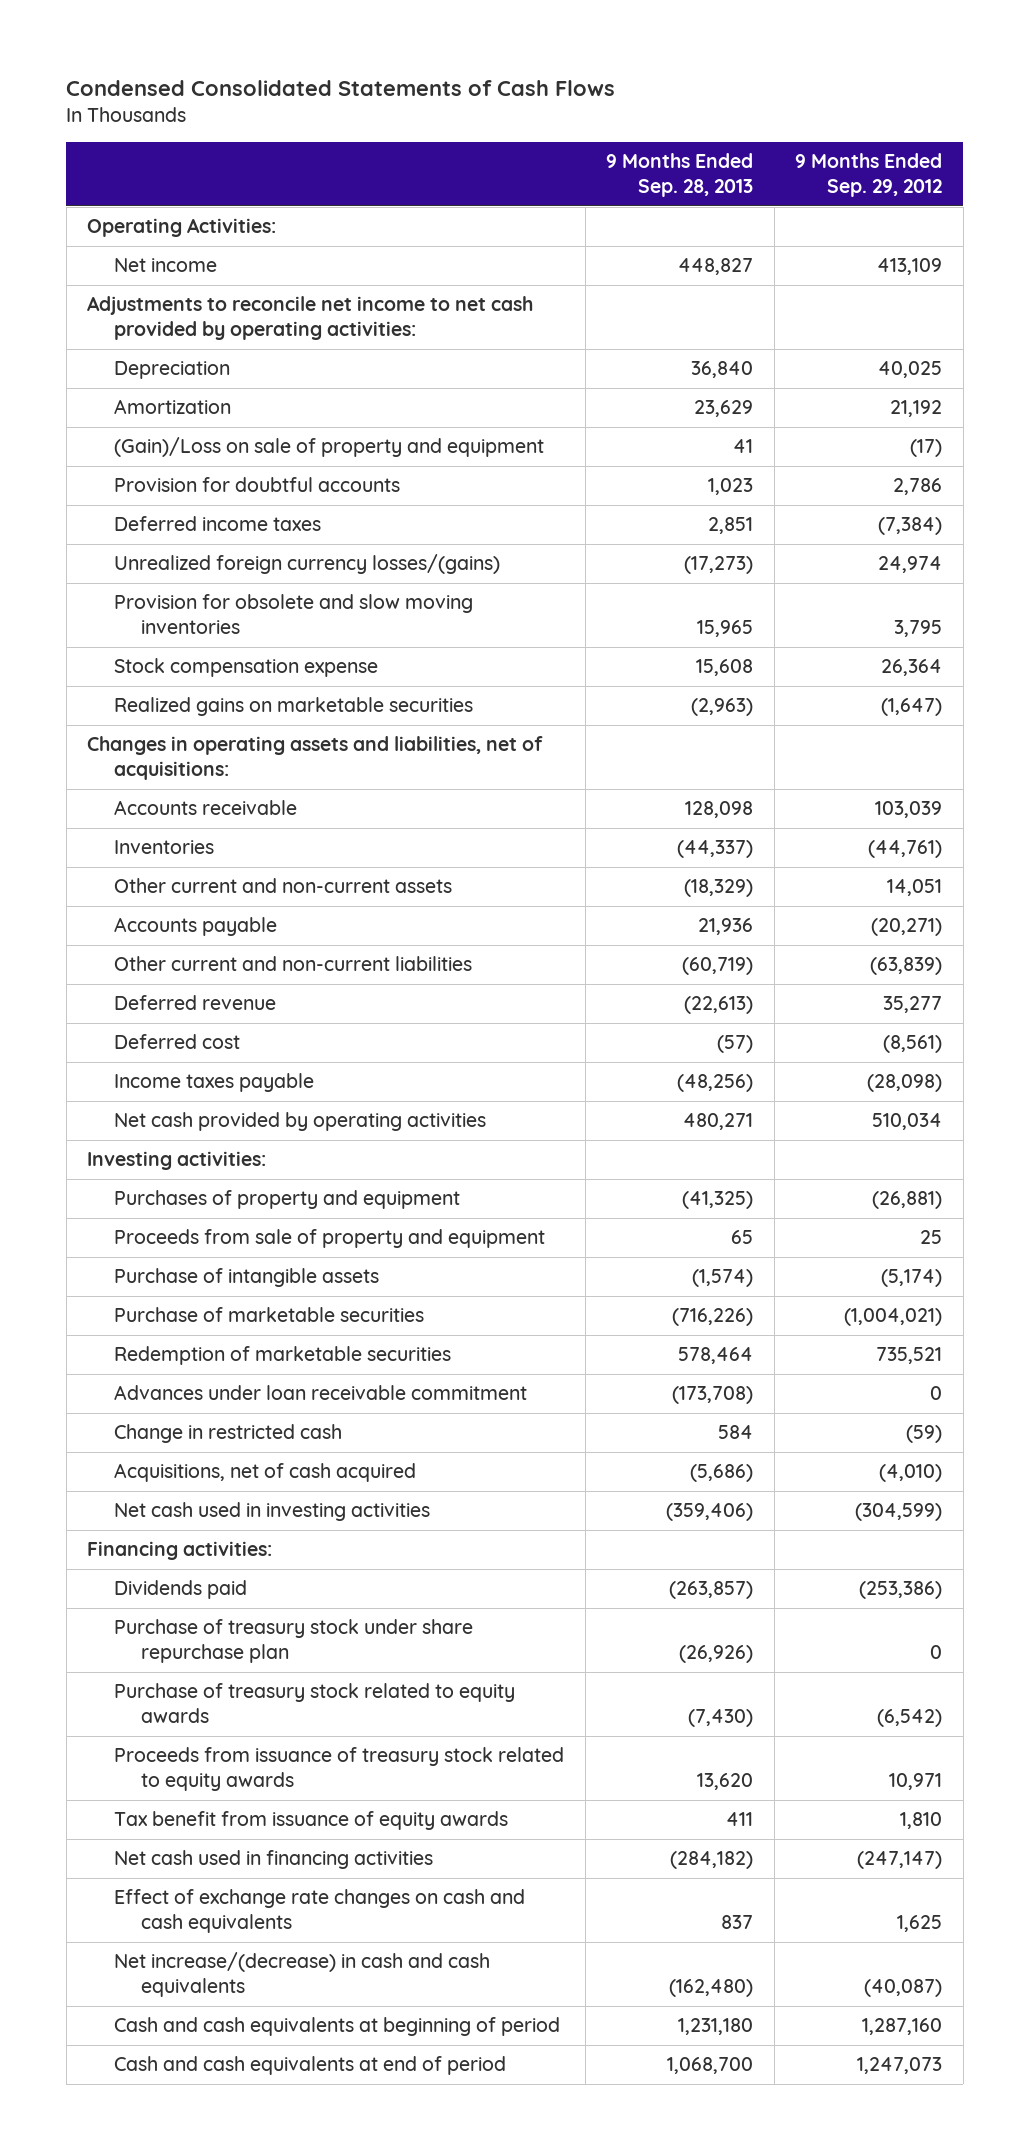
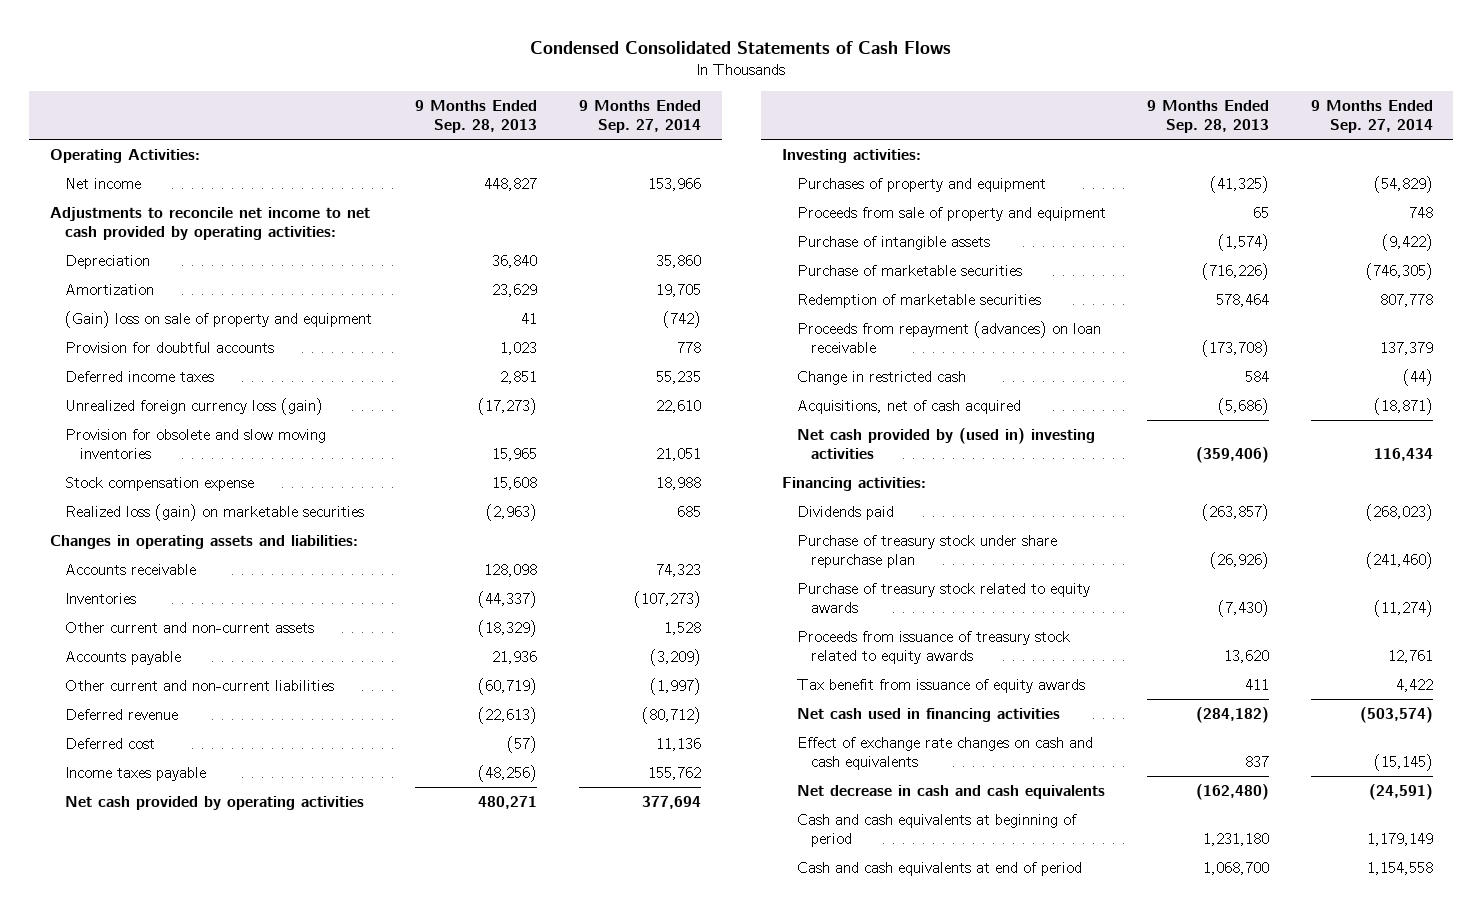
[795,153,943,197] 9 Months Ended Sep. 29, 2012 -> none
none -> [578,99,701,133] 9 Months Ended Sep. 27, 2014
[114,437,545,458] (Gain)/Loss on sale of property and equipment -> [64,311,372,329] (Gain) loss on sale of property and equipment
[114,554,501,575] Unrealized foreign currency losses/(gains) -> [64,398,323,416] Unrealized foreign currency loss (gain)
[114,697,474,717] Realized gains on marketable securities -> [64,504,364,522] Realized loss (gain) on marketable securities
[87,736,544,781] Changes in operating assets and liabilities, net of acquisitions: -> [50,535,359,550] Changes in operating assets and liabilities:
[114,1385,528,1401] Advances under loan receivable commitment -> [796,321,1101,354] Proceeds from repayment (advances) on loan receivable
[114,1502,431,1522] Net cash used in investing activities -> [796,428,1095,460] Net cash provided by (used in) investing activities
[114,1952,491,1998] Net increase/(decrease) in cash and cash equivalents -> [796,785,1105,800] Net decrease in cash and cash equivalents

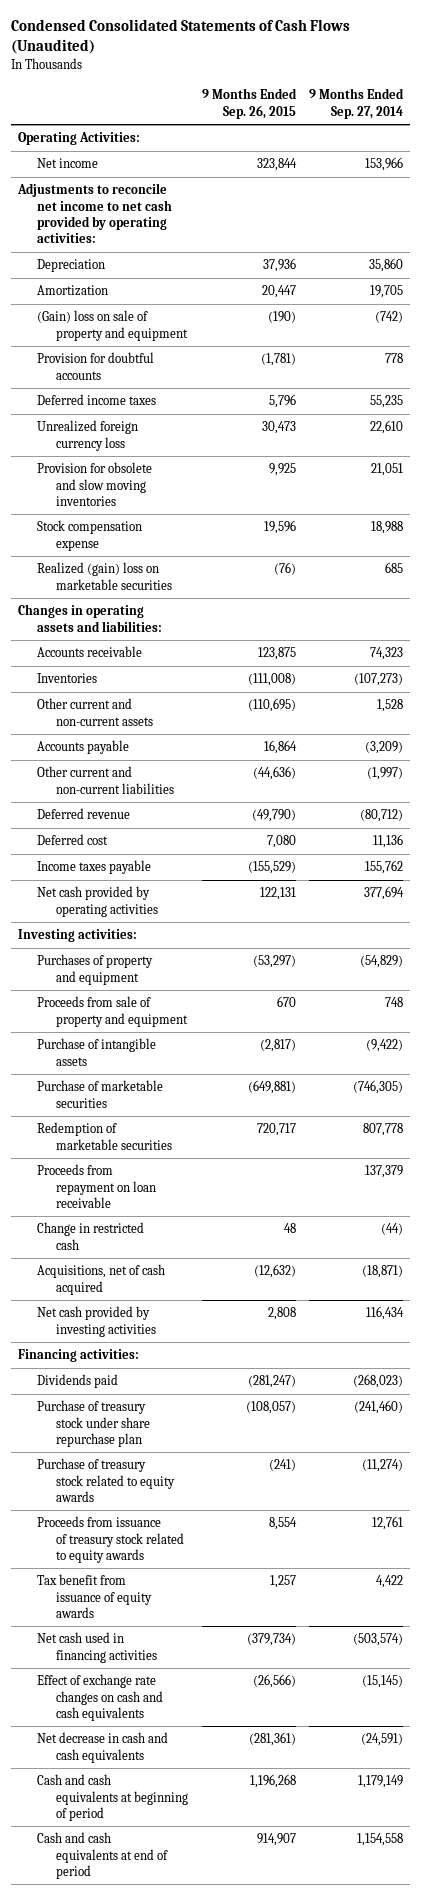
[530,40,952,54] Condensed Consolidated Statements of Cash Flows -> [11,19,351,55] Condensed Consolidated Statements of Cash Flows (Unaudited)
[415,99,538,133] 9 Months Ended Sep. 28, 2013 -> none
none -> [201,88,297,119] 9 Months Ended Sep. 26, 2015
[64,398,323,416] Unrealized foreign currency loss (gain) -> [36,420,138,451] Unrealized foreign currency loss
[64,504,364,522] Realized loss (gain) on marketable securities -> [36,562,173,590] Realized (gain) loss on marketable securities
[796,321,1101,354] Proceeds from repayment (advances) on loan receivable -> [36,1164,157,1208] Proceeds from repayment on loan receivable
[796,428,1095,460] Net cash provided by (used in) investing activities -> [36,1306,157,1337] Net cash provided by investing activities

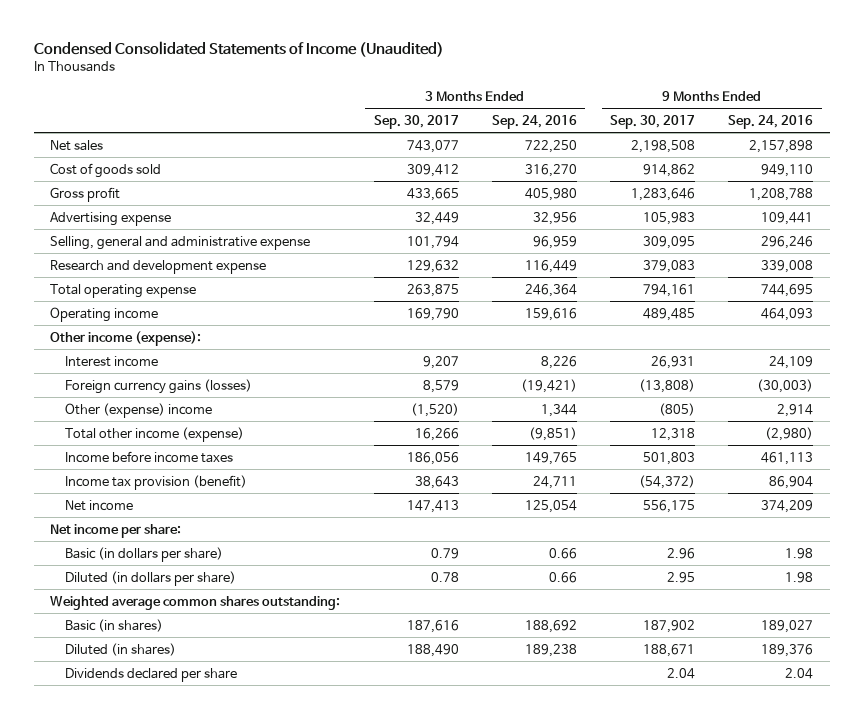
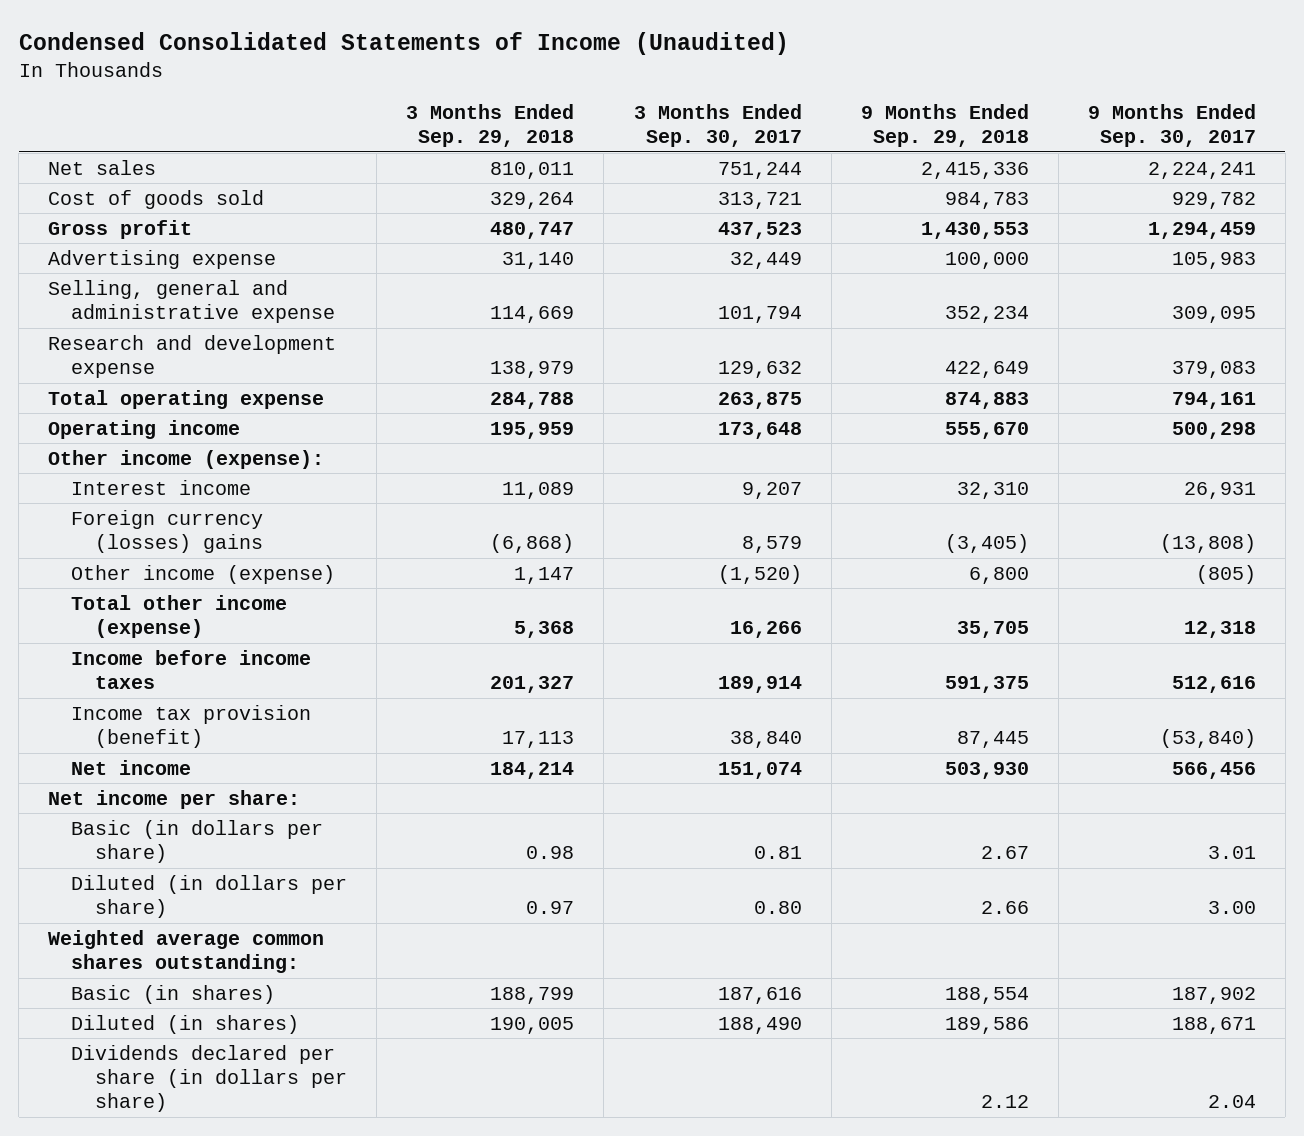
[491,114,577,129] Sep. 24, 2016 -> none
[728,114,814,129] Sep. 24, 2016 -> none
none -> [406,104,575,148] 3 Months Ended Sep. 29, 2018
none -> [860,104,1029,148] 9 Months Ended Sep. 29, 2018
[406,139,459,153] 743,077 -> [717,161,802,179] 751,244
[631,139,696,153] 2,198,508 -> [1147,161,1256,179] 2,224,241
[406,163,459,177] 309,412 -> [717,191,802,209] 313,721
[643,163,696,177] 914,862 -> [1171,191,1256,209] 929,782
[406,187,459,201] 433,665 -> [717,221,802,239] 437,523
[631,187,696,201] 1,283,646 -> [1147,221,1256,239] 1,294,459
[406,307,459,321] 169,790 -> [717,421,802,439] 173,648
[643,307,696,321] 489,485 -> [1171,421,1256,439] 500,298
[65,378,253,394] Foreign currency gains (losses) -> [71,509,264,554] Foreign currency (losses) gains
[65,402,213,418] Other (expense) income -> [71,564,336,584] Other income (expense)
[406,451,459,465] 186,056 -> [717,676,802,694] 189,914
[643,451,696,465] 501,803 -> [1171,676,1256,694] 512,616
[414,475,459,489] 38,643 -> [729,731,802,749] 38,840
[639,474,696,489] (54,372) -> [1159,729,1256,749] (53,840)
[406,499,459,513] 147,413 -> [717,761,802,779] 151,074
[643,499,696,513] 556,175 -> [1171,761,1256,779] 566,456
[430,547,459,559] 0.79 -> [753,846,802,860] 0.81
[667,547,696,559] 2.96 -> [1207,846,1256,860] 3.01
[430,571,459,582] 0.78 -> [753,901,802,915] 0.80
[667,571,696,583] 2.95 -> [1207,901,1256,915] 3.00
[65,667,238,682] Dividends declared per share -> [71,1044,347,1113] Dividends declared per share (in dollars per share)

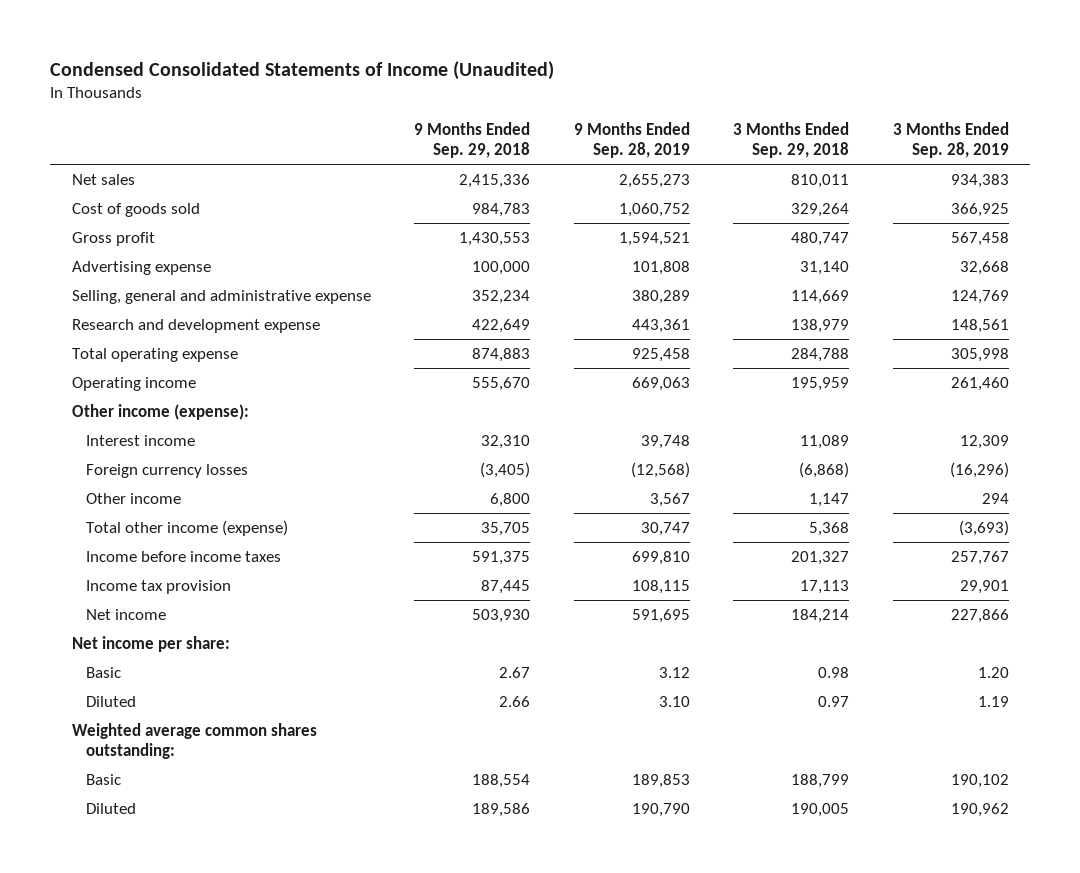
[633,104,802,148] 3 Months Ended Sep. 30, 2017 -> none
[1087,104,1256,148] 9 Months Ended Sep. 30, 2017 -> none
none -> [573,122,690,159] 9 Months Ended Sep. 28, 2019
none -> [892,122,1009,159] 3 Months Ended Sep. 28, 2019
[71,509,264,554] Foreign currency (losses) gains -> [86,463,249,478] Foreign currency losses
[71,564,336,584] Other income (expense) -> [86,492,182,504] Other income
[71,704,312,749] Income tax provision (benefit) -> [86,579,232,594] Income tax provision
[71,819,324,864] Basic (in dollars per share) -> [86,666,122,678] Basic
[71,874,348,919] Diluted (in dollars per share) -> [86,695,137,707] Diluted
[71,1044,347,1113] Dividends declared per share (in dollars per share) -> none
[71,984,276,1004] Basic (in shares) -> [86,773,122,785] Basic
[71,1014,300,1034] Diluted (in shares) -> [86,802,137,814] Diluted

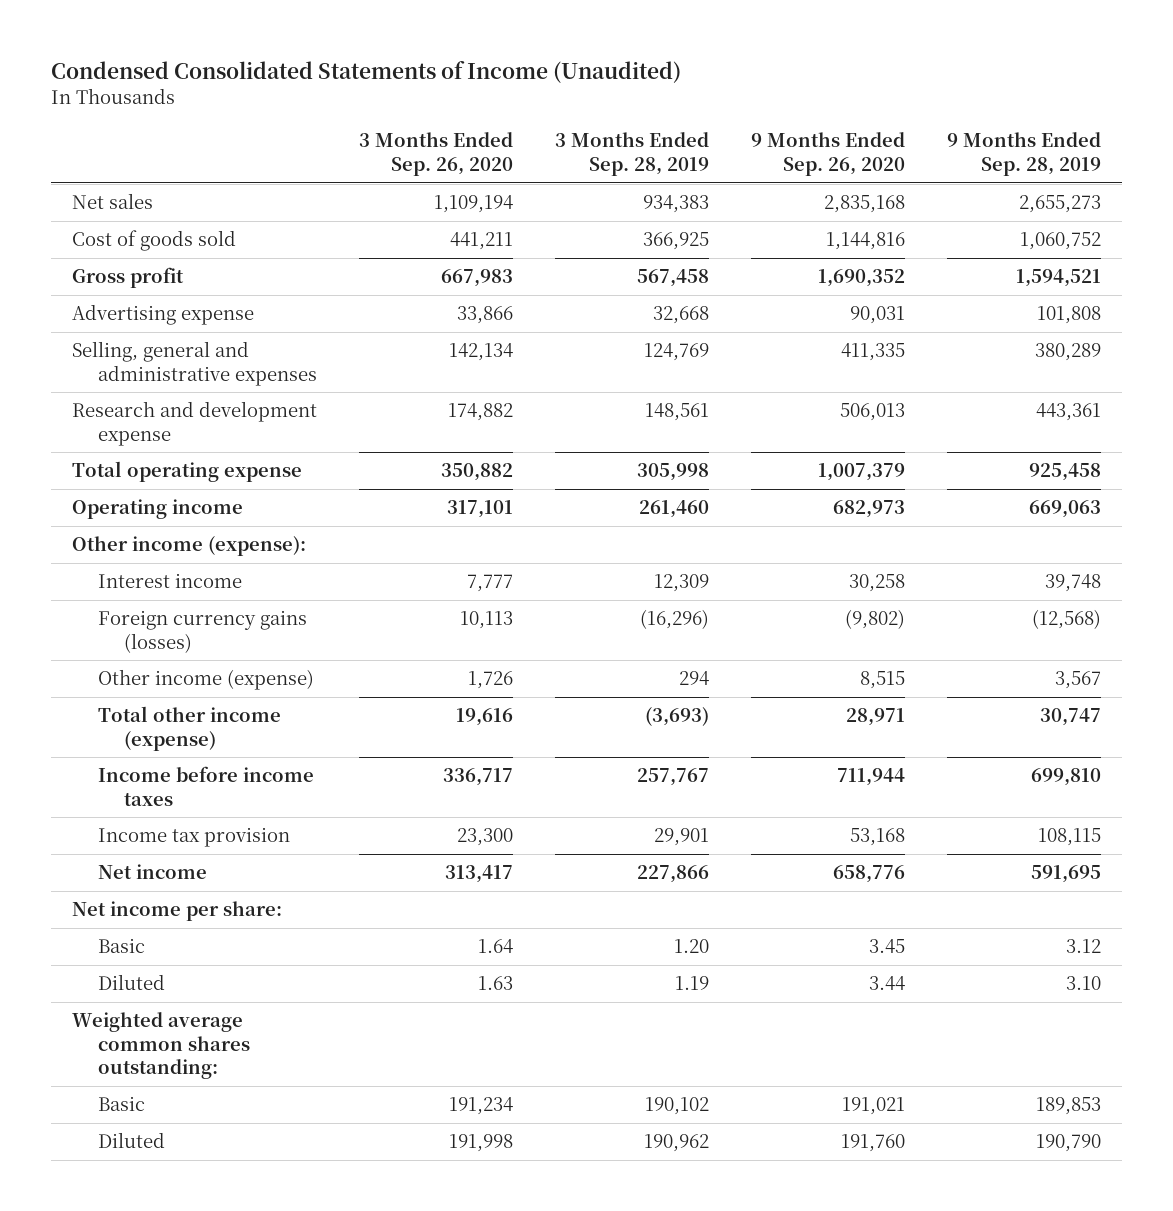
[414,122,531,159] 9 Months Ended Sep. 29, 2018 -> none
[733,122,850,159] 3 Months Ended Sep. 29, 2018 -> none
none -> [358,132,513,176] 3 Months Ended Sep. 26, 2020
none -> [751,132,906,176] 9 Months Ended Sep. 26, 2020
[71,289,371,304] Selling, general and administrative expense -> [71,341,317,386] Selling, general and administrative expenses
[86,463,249,478] Foreign currency losses -> [97,610,307,653] Foreign currency gains (losses)
[86,492,182,504] Other income -> [97,669,314,691] Other income (expense)

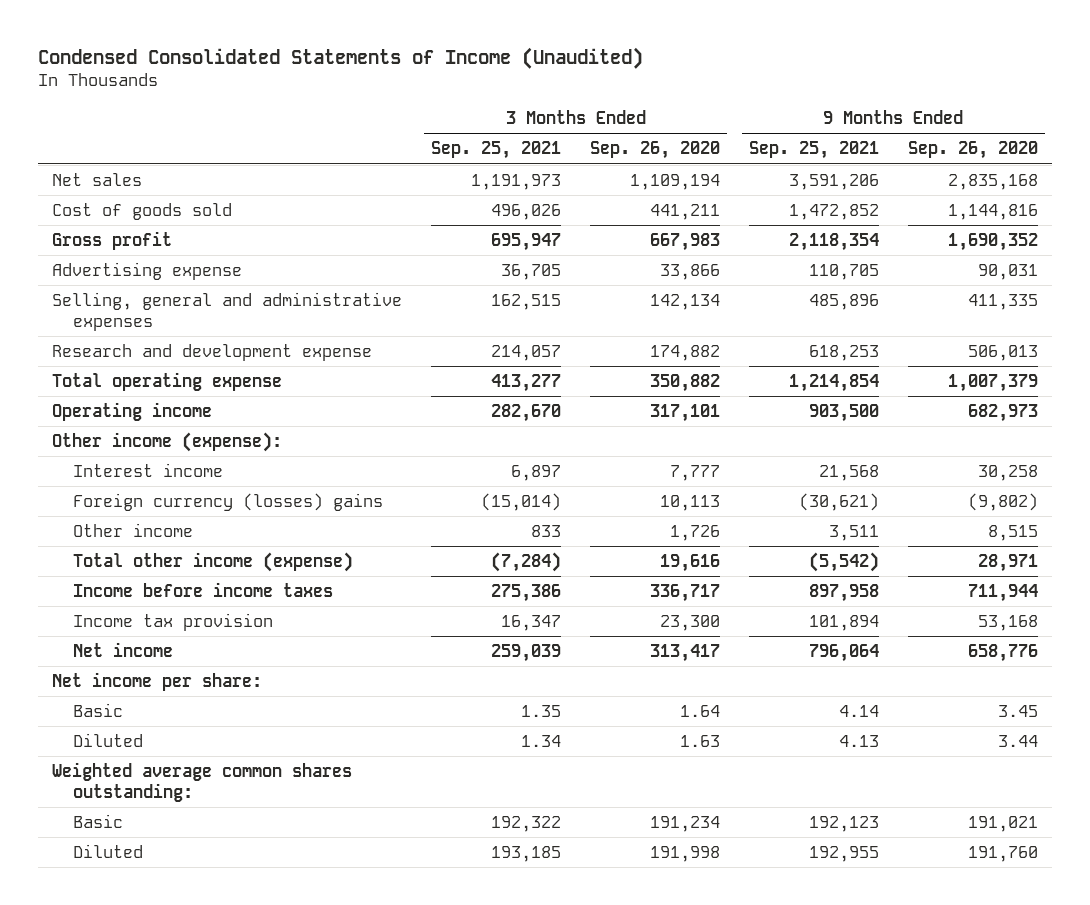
[555,132,710,176] 3 Months Ended Sep. 28, 2019 -> none
[947,132,1102,176] 9 Months Ended Sep. 28, 2019 -> none
none -> [431,141,562,160] Sep. 25, 2021
none -> [748,141,879,160] Sep. 25, 2021
[97,610,307,653] Foreign currency gains (losses) -> [72,493,383,512] Foreign currency (losses) gains
[97,669,314,691] Other income (expense) -> [72,523,193,538] Other income

